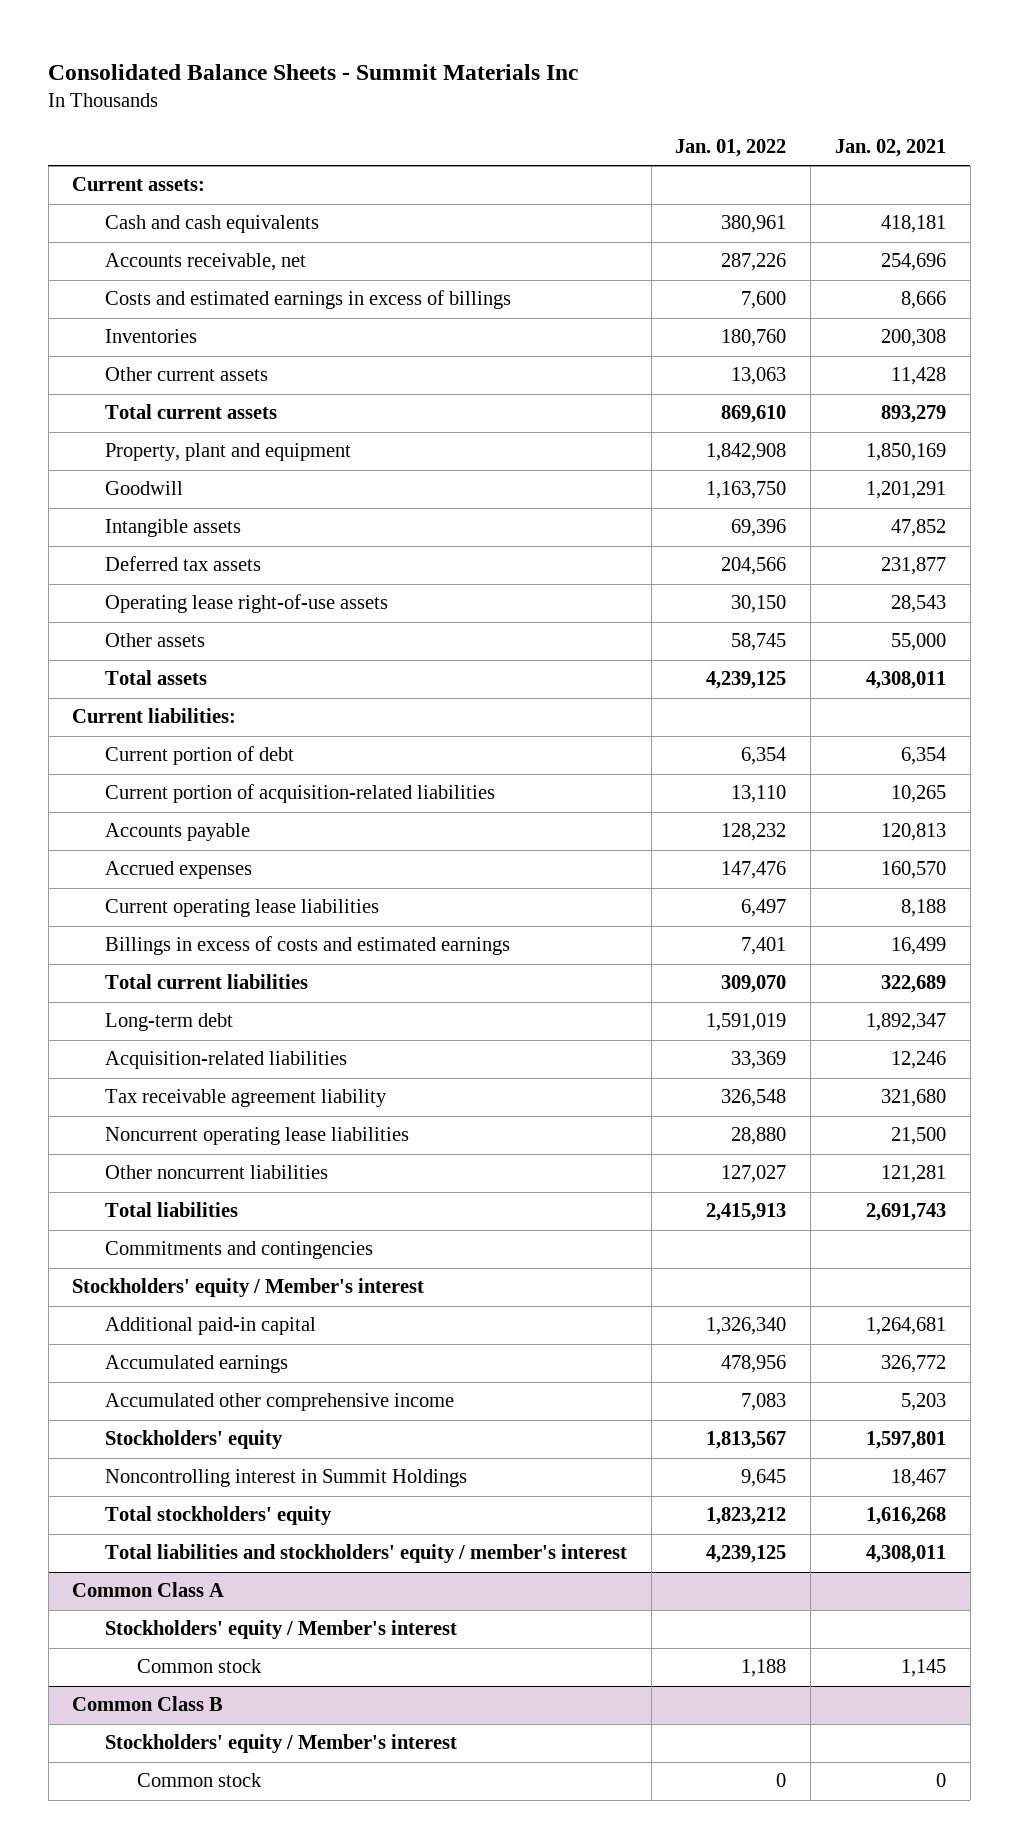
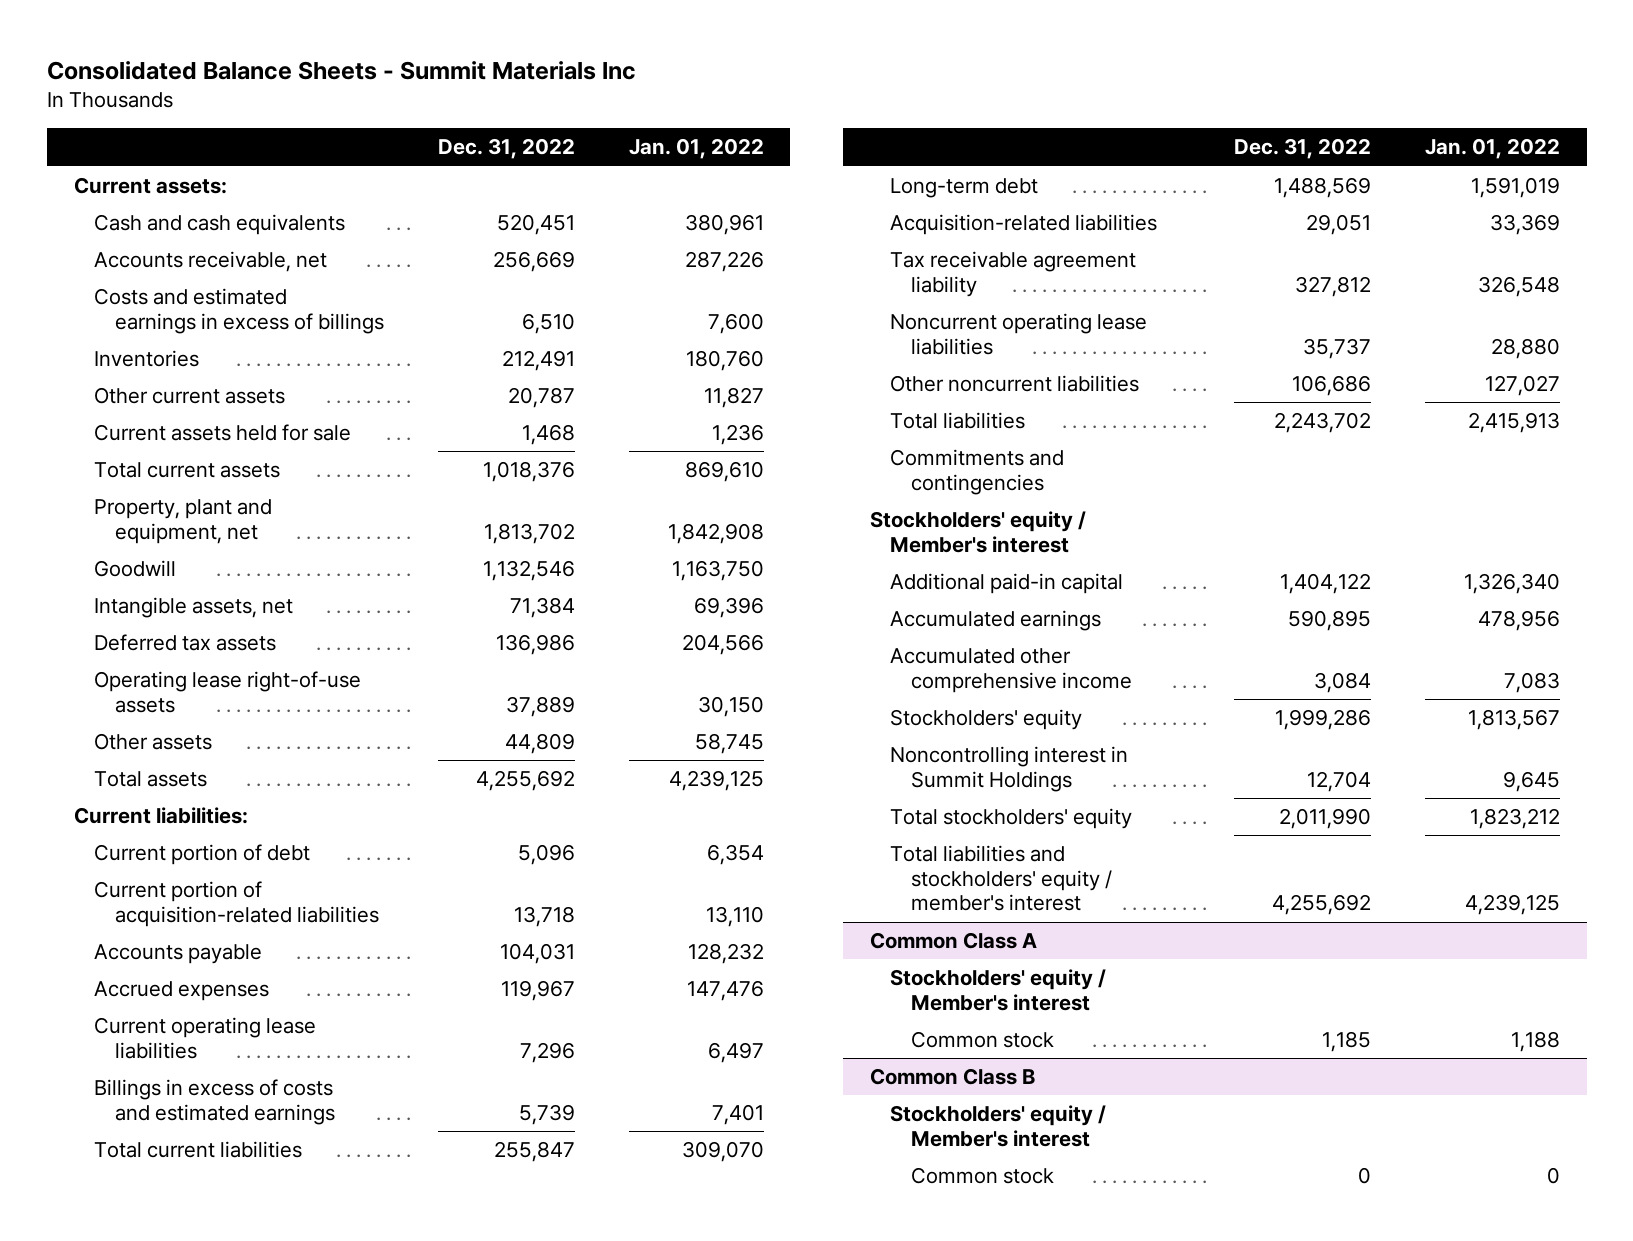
[835,139,947,158] Jan. 02, 2021 -> none
none -> [437,138,575,160] Dec. 31, 2022
[731,367,787,386] 13,063 -> [703,387,764,409] 11,827
none -> [94,424,352,442] Current assets held for sale
[104,443,351,462] Property, plant and equipment -> [94,499,273,544] Property, plant and equipment, net
[104,519,241,538] Intangible assets -> [94,597,294,619] Intangible assets, net

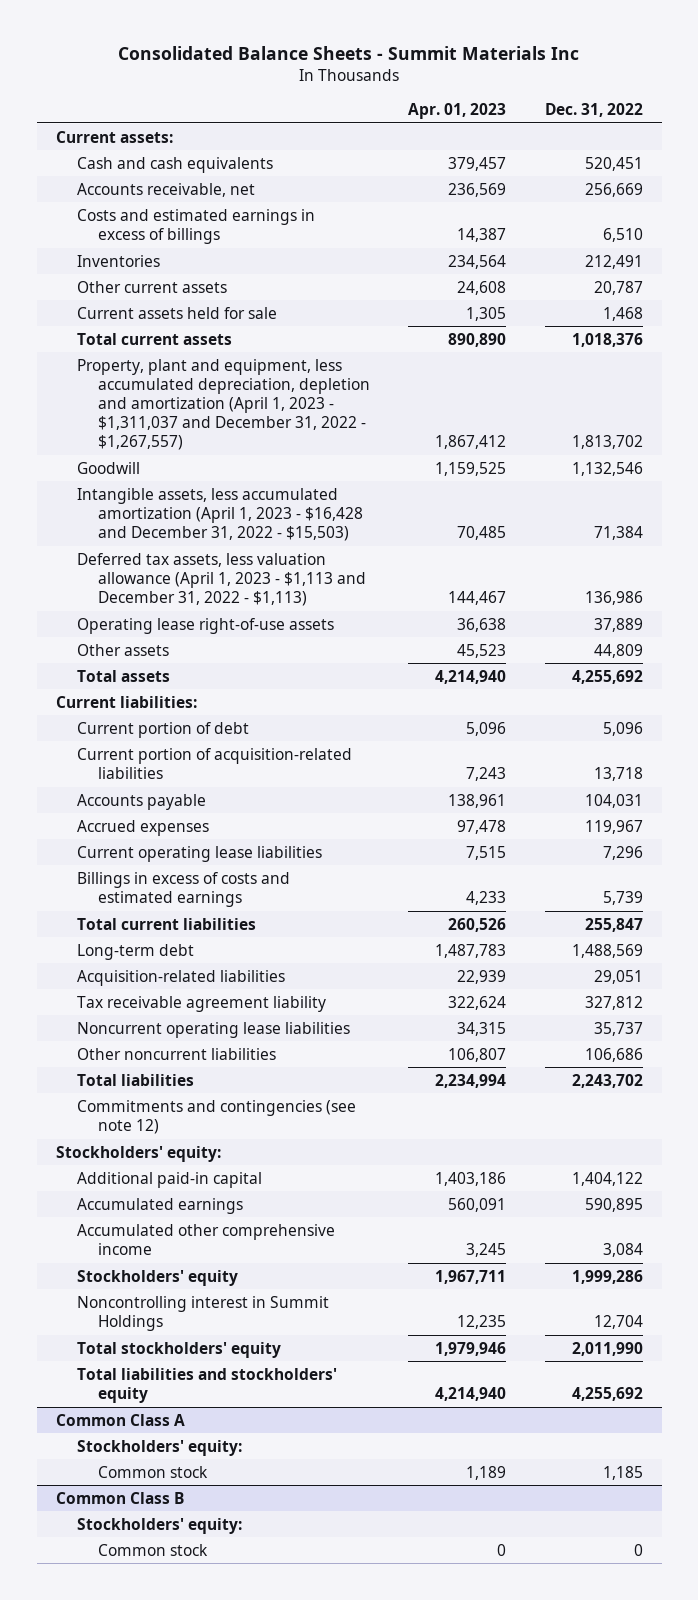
[628,138,764,160] Jan. 01, 2022 -> none
none -> [408,103,507,120] Apr. 01, 2023
[94,499,273,544] Property, plant and equipment, net -> [76,358,371,451] Property, plant and equipment, less accumulated depreciation, depletion and amortization (April 1, 2023 - $1,311,037 and December 31, 2022 - $1,267,557)
[94,597,294,619] Intangible assets, net -> [76,487,364,541] Intangible assets, less accumulated amortization (April 1, 2023 - $16,428 and December 31, 2022 - $15,503)
[94,634,277,652] Deferred tax assets -> [76,552,367,606] Deferred tax assets, less valuation allowance (April 1, 2023 - $1,113 and December 31, 2022 - $1,113)
[890,449,1065,495] Commitments and contingencies -> [76,1099,356,1134] Commitments and contingencies (see note 12)
[869,511,1086,553] Stockholders' equity / Member's interest -> [55,1145,221,1162] Stockholders' equity:
[890,845,1113,912] Total liabilities and stockholders' equity / member's interest -> [76,1367,337,1403] Total liabilities and stockholders' equity
[890,969,1107,1011] Stockholders' equity / Member's interest -> [76,1439,242,1456] Stockholders' equity:
[890,1105,1107,1147] Stockholders' equity / Member's interest -> [76,1517,242,1534] Stockholders' equity:

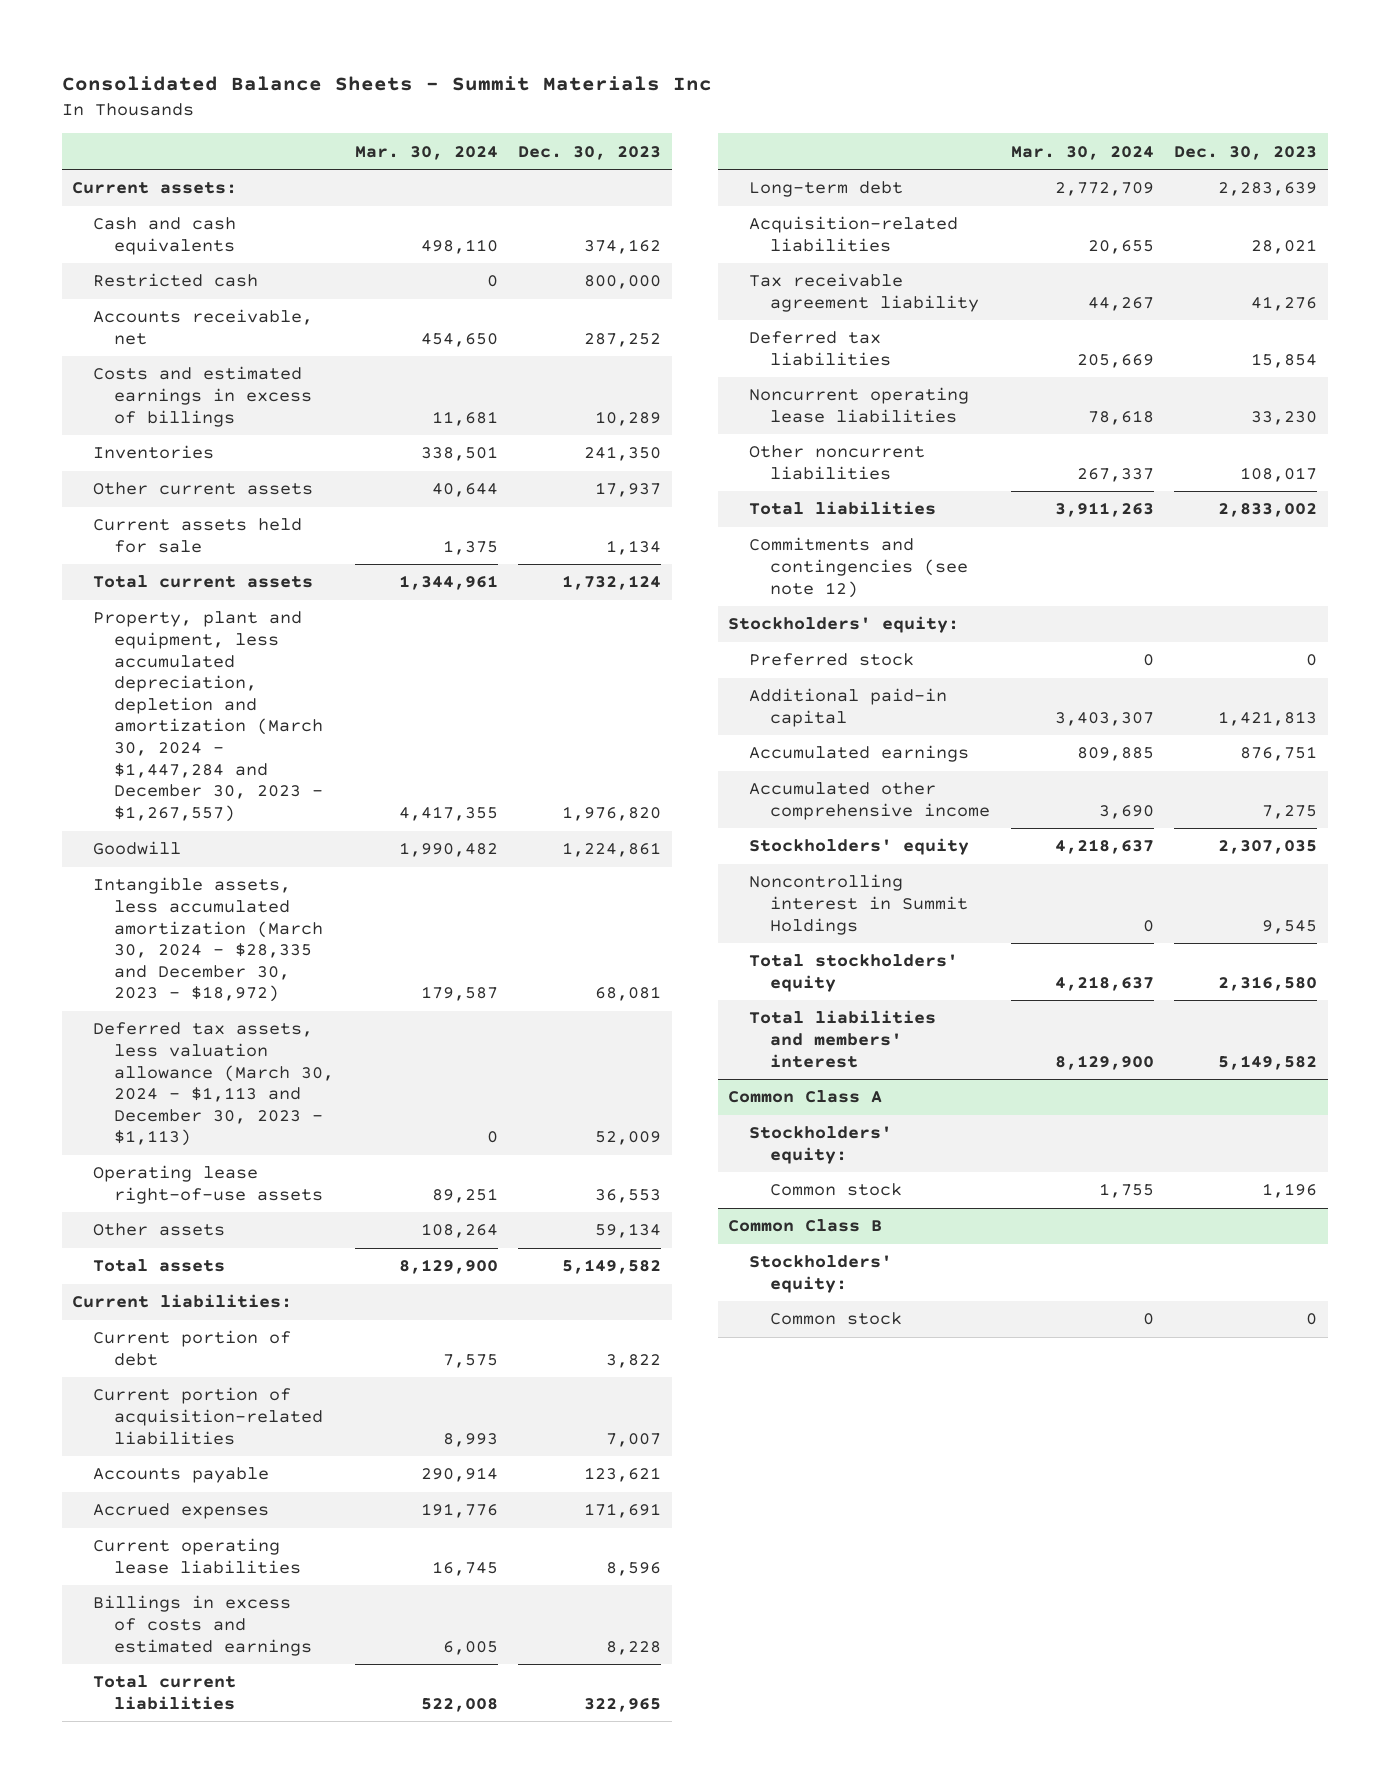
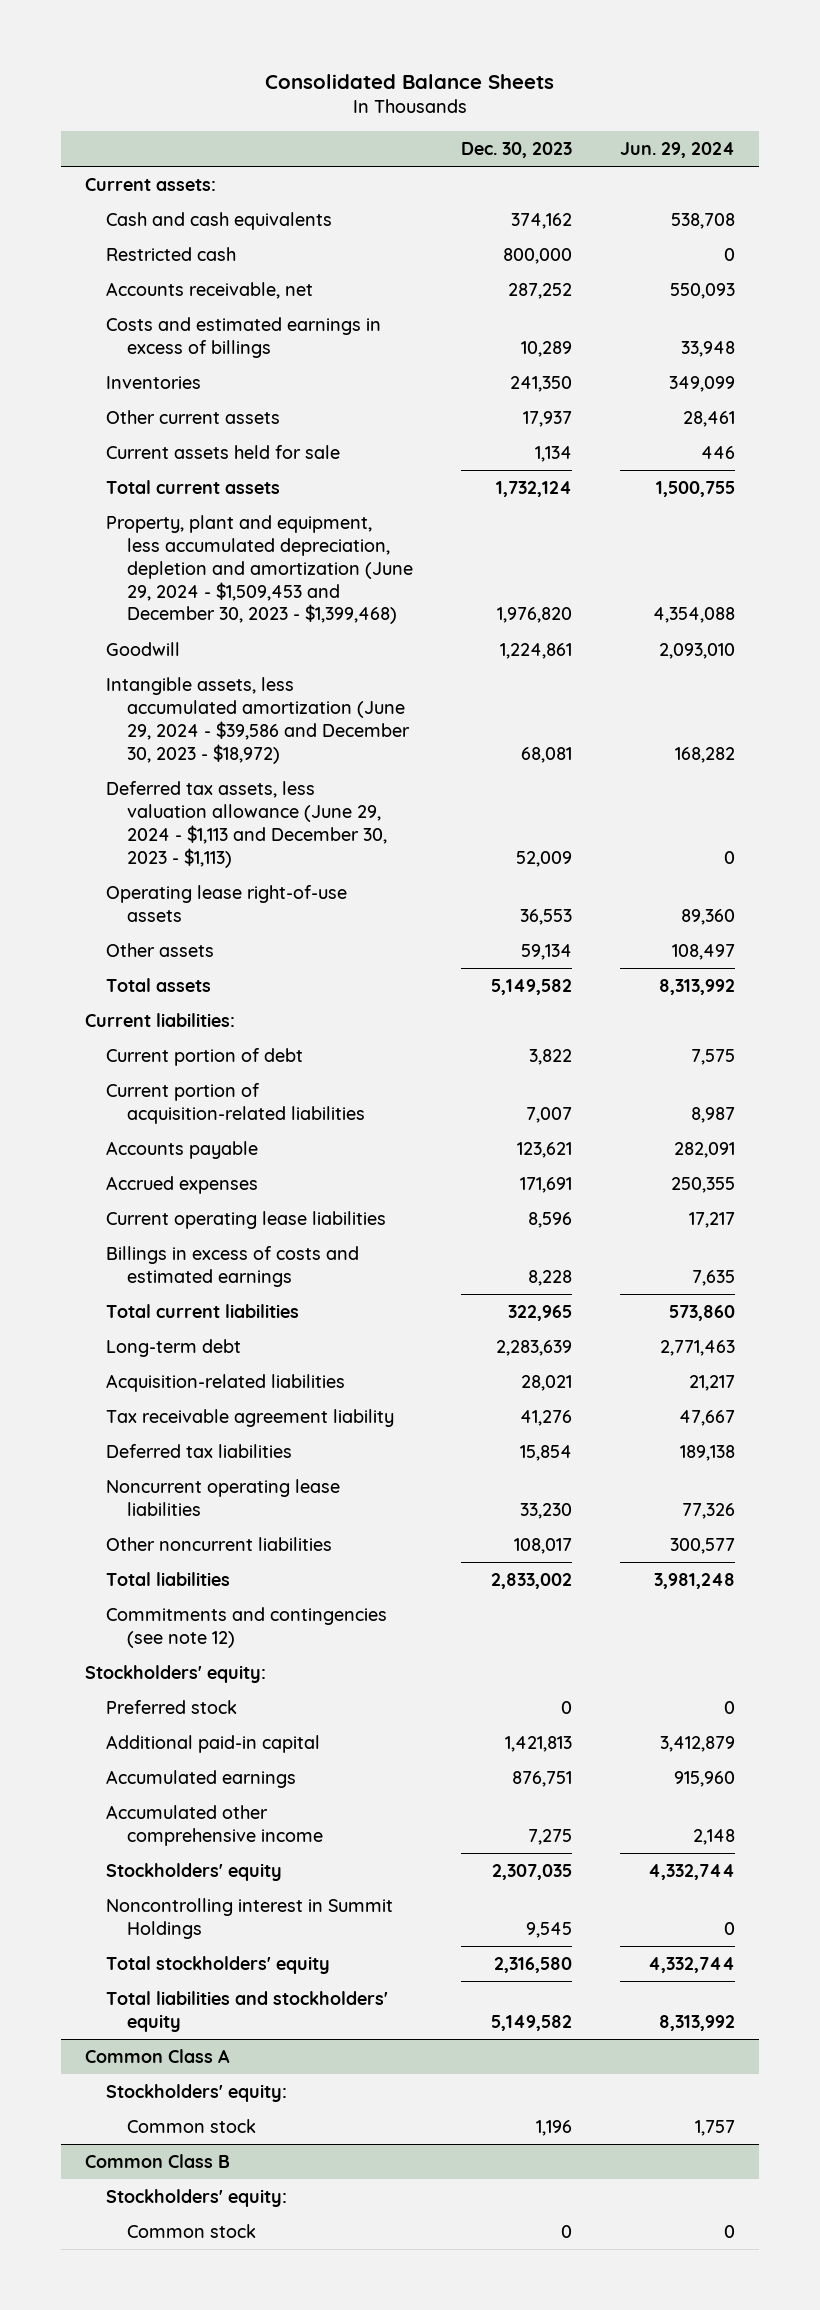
[61,76,712,92] Consolidated Balance Sheets - Summit Materials Inc -> [265,74,555,90] Consolidated Balance Sheets
[354,145,498,160] Mar. 30, 2024 -> none
none -> [620,141,736,158] Jun. 29, 2024
[93,611,324,823] Property, plant and equipment, less accumulated depreciation, depletion and amortization (March 30, 2024 - $1,447,284 and December 30, 2023 - $1,267,557) -> [106,515,414,625] Property, plant and equipment, less accumulated depreciation, depletion and amortization (June 29, 2024 - $1,509,453 and December 30, 2023 - $1,399,468)
[93,877,324,1003] Intangible assets, less accumulated amortization (March 30, 2024 - $28,335 and December 30, 2023 - $18,972) -> [106,677,411,764] Intangible assets, less accumulated amortization (June 29, 2024 - $39,586 and December 30, 2023 - $18,972)
[93,1022,335,1147] Deferred tax assets, less valuation allowance (March 30, 2024 - $1,113 and December 30, 2023 - $1,113) -> [106,781,388,868] Deferred tax assets, less valuation allowance (June 29, 2024 - $1,113 and December 30, 2023 - $1,113)
[749,1010,937,1068] Total liabilities and members' interest -> [106,1991,389,2032] Total liabilities and stockholders' equity

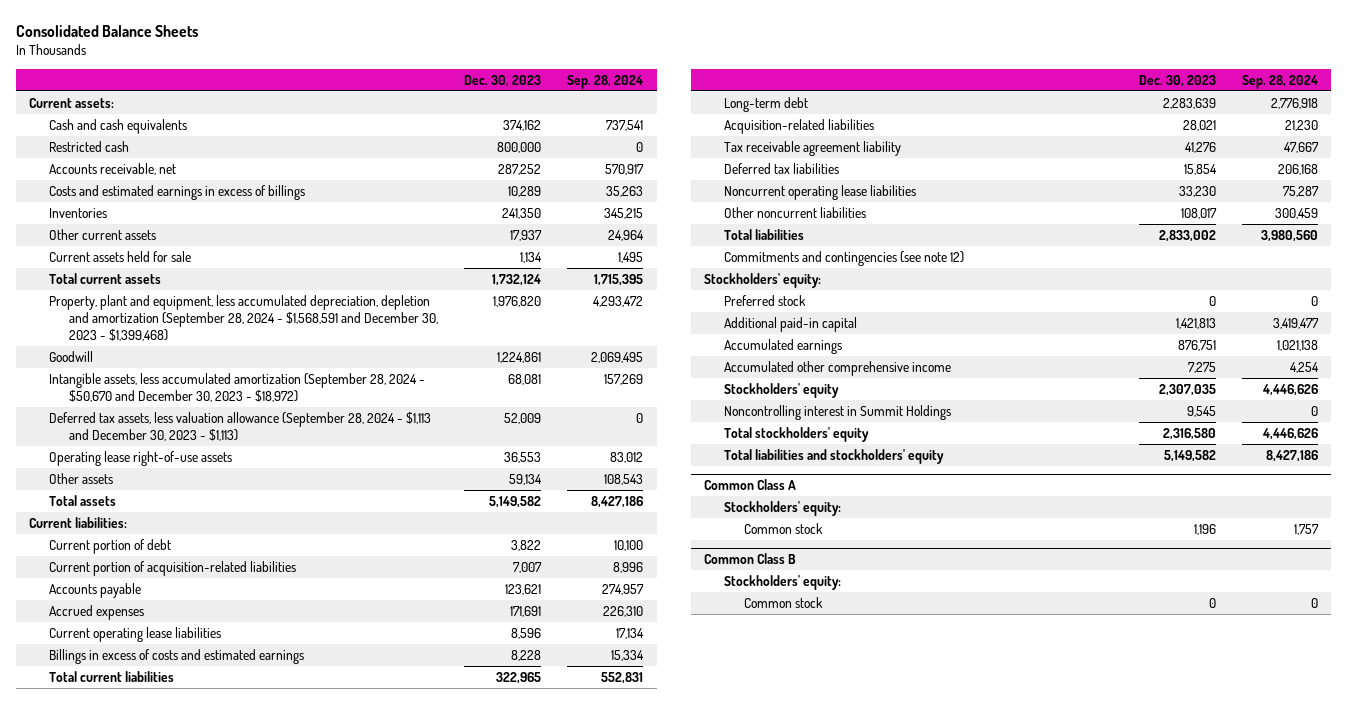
[620,141,736,158] Jun. 29, 2024 -> none
none -> [567,74,644,89] Sep. 28, 2024
[106,515,414,625] Property, plant and equipment, less accumulated depreciation, depletion and amortization (June 29, 2024 - $1,509,453 and December 30, 2023 - $1,399,468) -> [48,294,438,341] Property, plant and equipment, less accumulated depreciation, depletion and amortization (September 28, 2024 - $1,568,591 and December 30, 2023 - $1,399,468)
[106,677,411,764] Intangible assets, less accumulated amortization (June 29, 2024 - $39,586 and December 30, 2023 - $18,972) -> [48,372,425,402] Intangible assets, less accumulated amortization (September 28, 2024 - $50,670 and December 30, 2023 - $18,972)
[106,781,388,868] Deferred tax assets, less valuation allowance (June 29, 2024 - $1,113 and December 30, 2023 - $1,113) -> [48,411,431,441] Deferred tax assets, less valuation allowance (September 28, 2024 - $1,113 and December 30, 2023 - $1,113)

